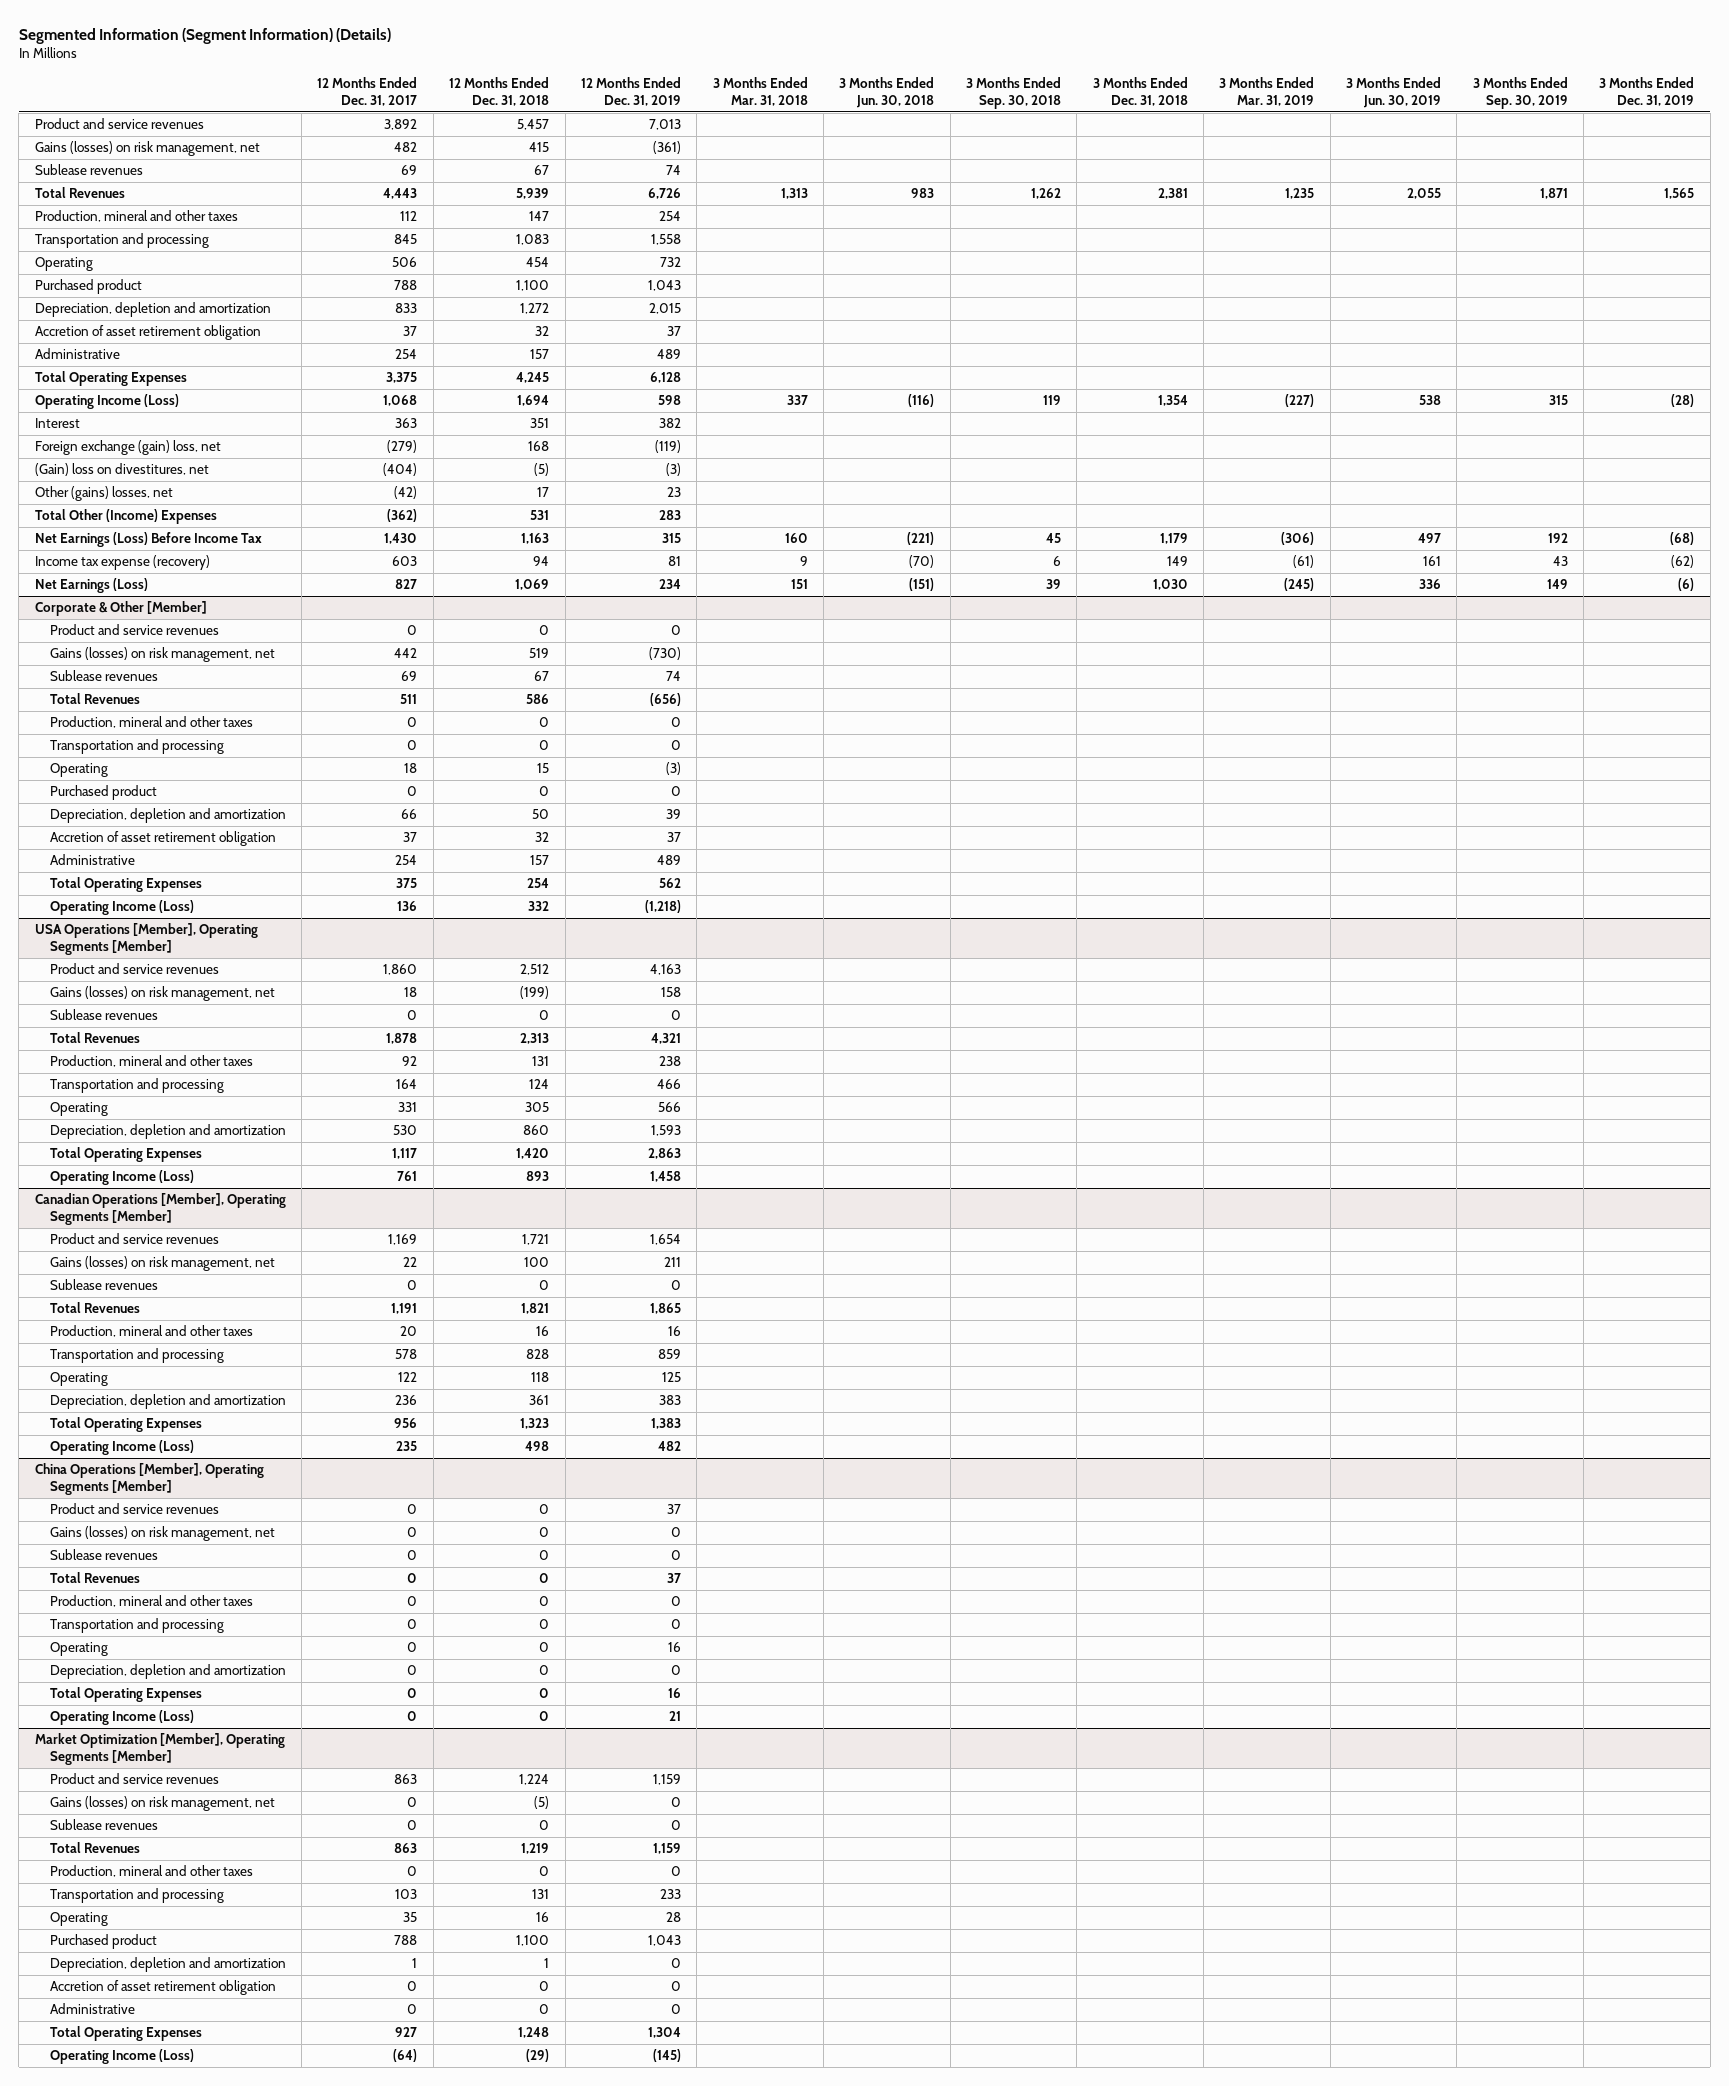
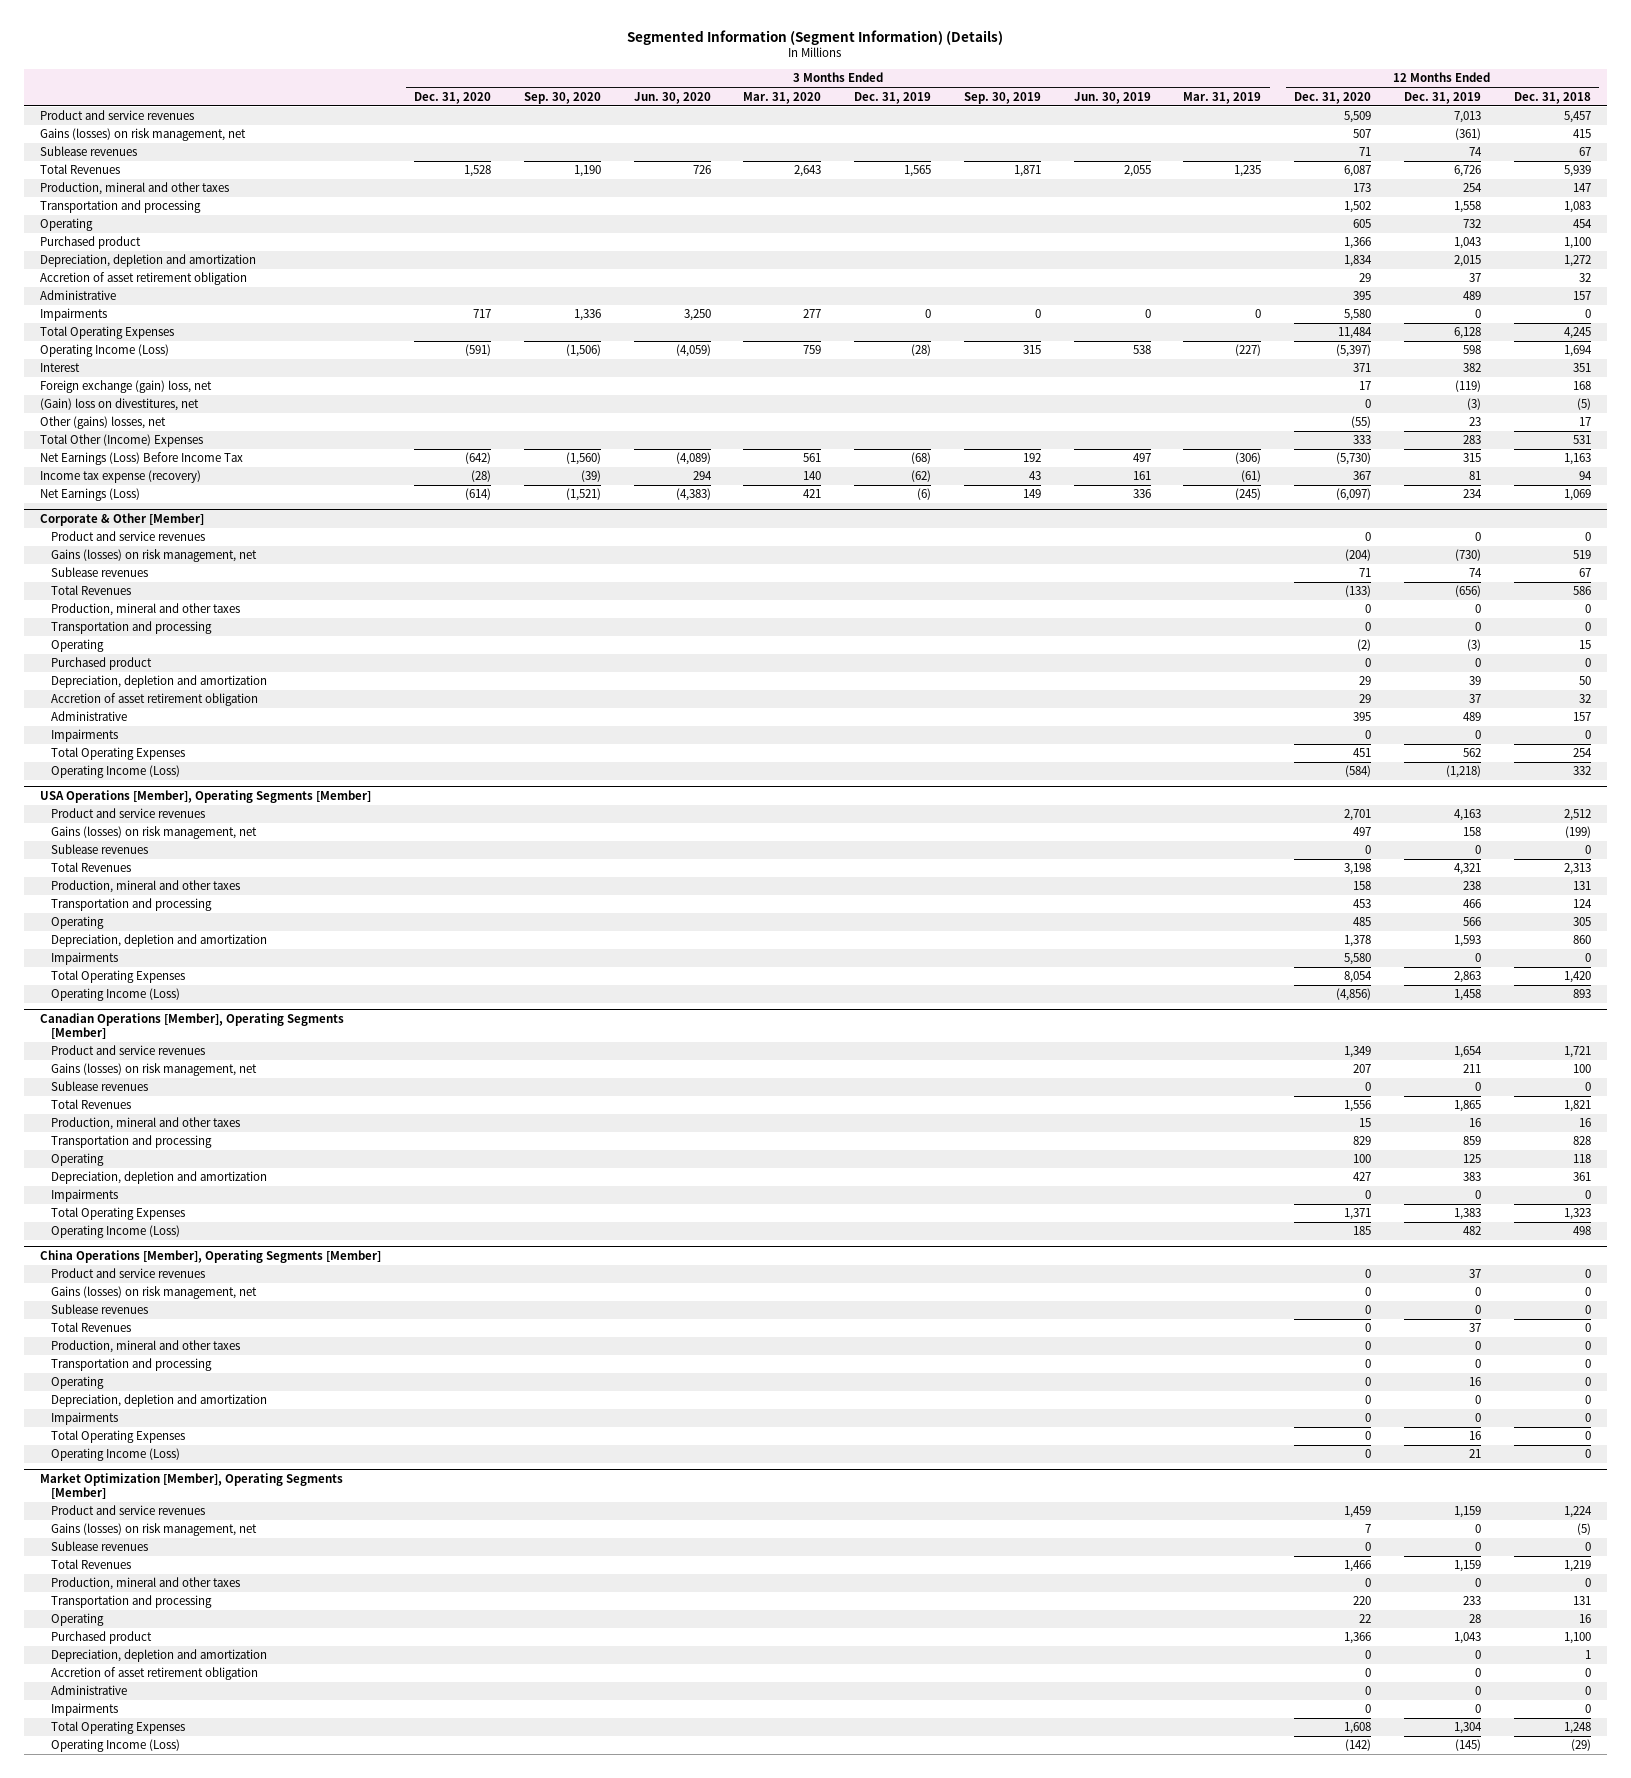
[317,77,418,107] 12 Months Ended Dec. 31, 2017 -> none
[712,77,808,107] 3 Months Ended Mar. 31, 2018 -> none
[839,77,935,109] 3 Months Ended Jun. 30, 2018 -> none
[965,77,1061,110] 3 Months Ended Sep. 30, 2018 -> none
[1092,77,1188,107] 3 Months Ended Dec. 31, 2018 -> none
none -> [414,91,492,104] Dec. 31, 2020
none -> [523,91,601,104] Sep. 30, 2020
none -> [633,91,711,104] Jun. 30, 2020
none -> [743,91,822,104] Mar. 31, 2020
none -> [1294,91,1372,104] Dec. 31, 2020
none -> [40,308,108,322] Impairments
none -> [51,729,119,743] Impairments
none -> [51,952,119,966] Impairments
none -> [51,1189,119,1203] Impairments
none -> [51,1412,119,1426] Impairments
none -> [51,1703,119,1717] Impairments

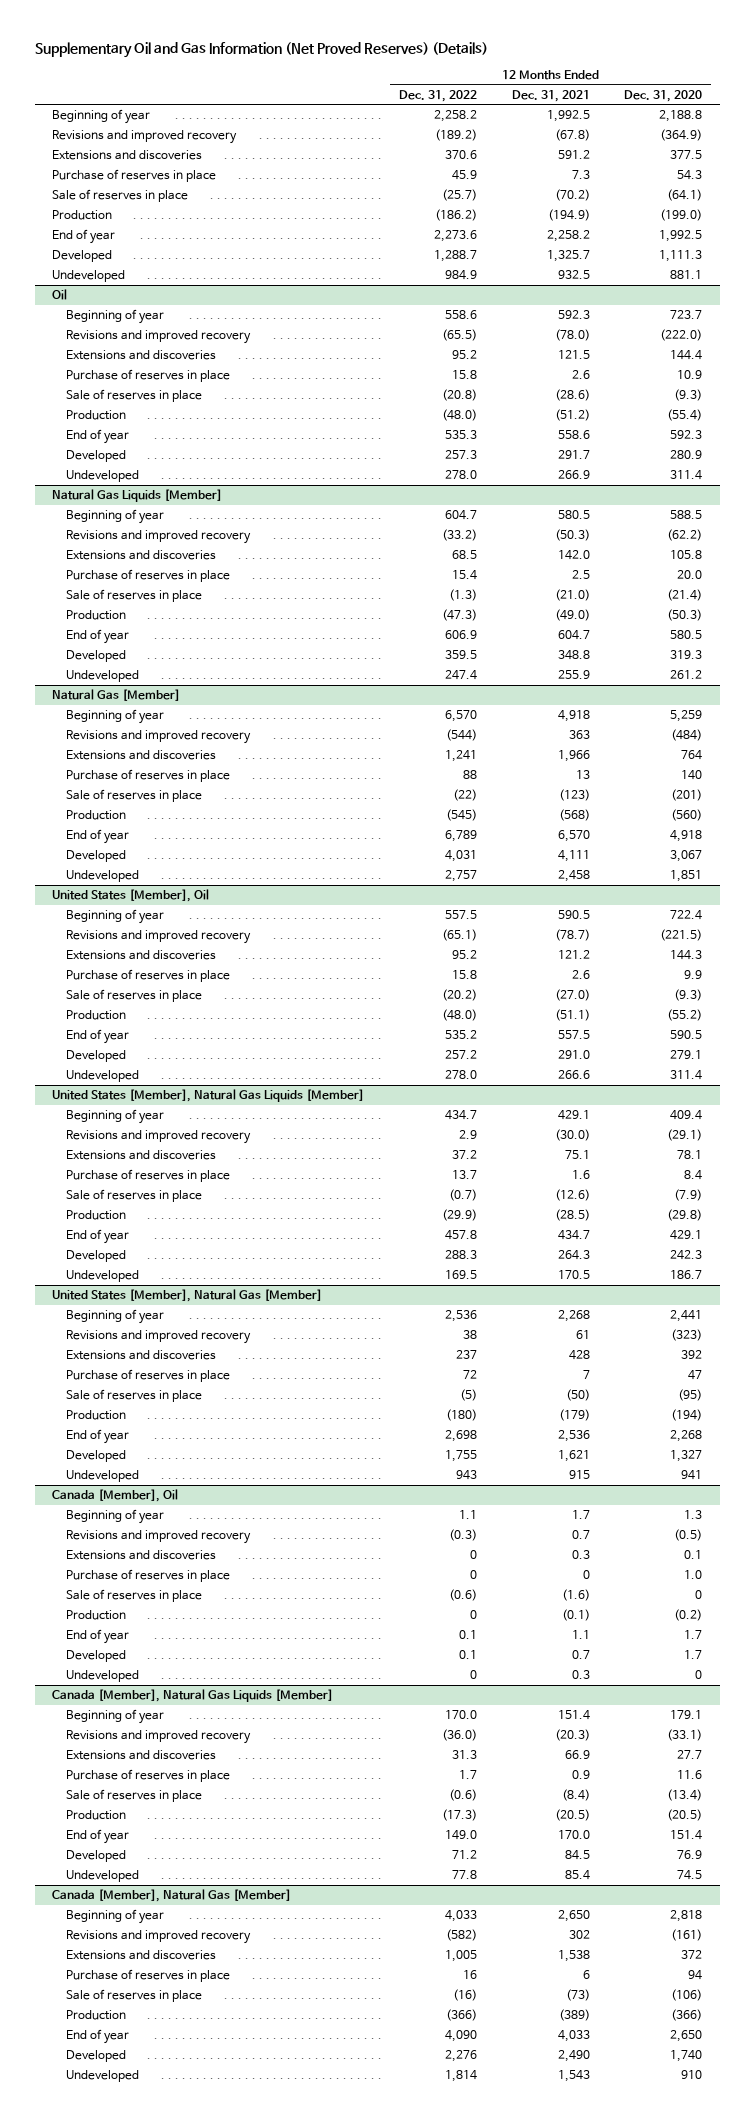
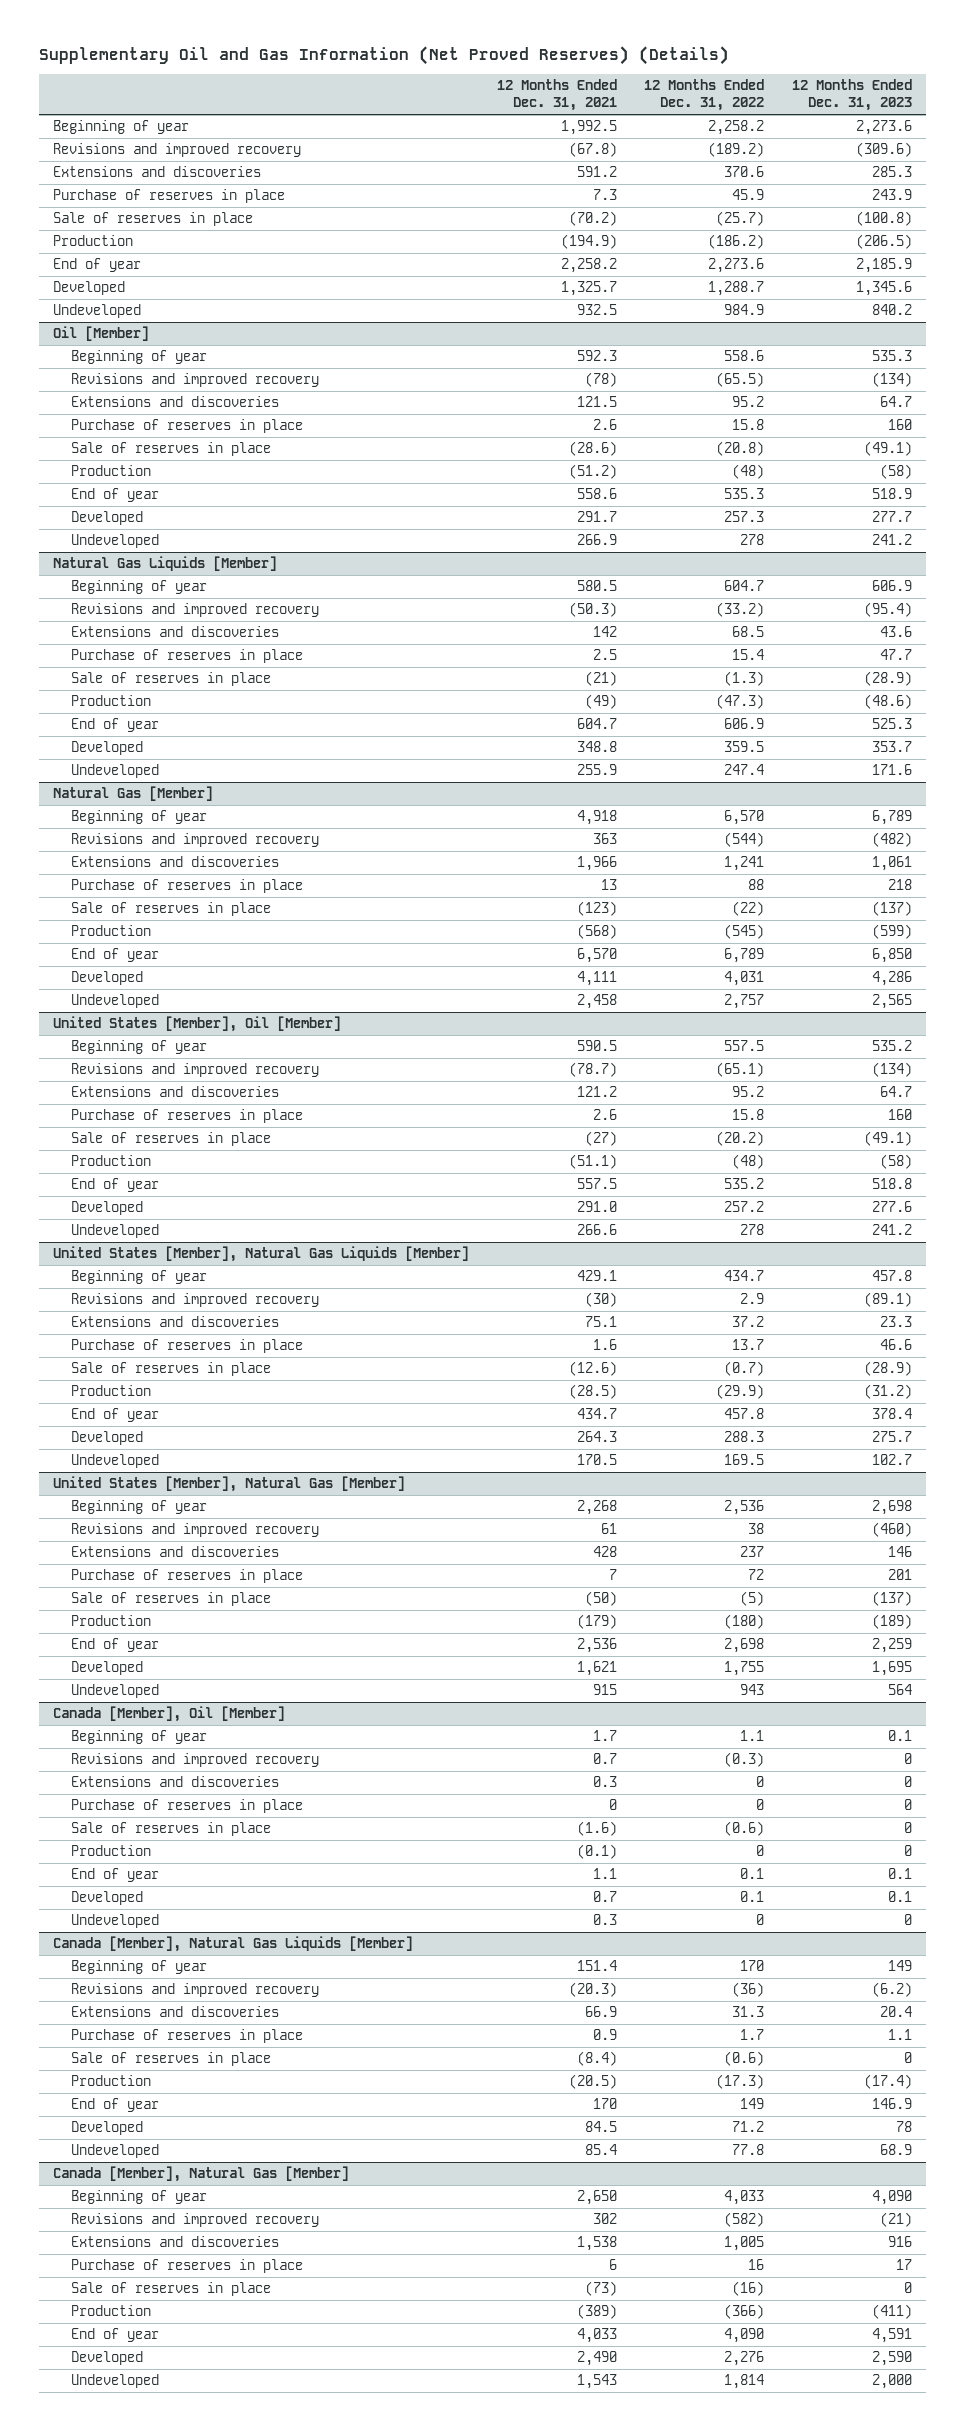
[624,89,703,102] Dec. 31, 2020 -> none
none -> [792,79,913,112] 12 Months Ended Dec. 31, 2023
[52,289,68,301] Oil -> [52,326,149,342] Oil [Member]
[554,329,590,342] (78.0) -> [584,372,617,388] (78)
[441,409,477,422] (48.0) -> [732,464,765,480] (48)
[444,470,477,480] 278.0 -> [740,534,765,546] 278
[557,550,590,561] 142.0 -> [592,626,617,638] 142
[554,589,590,602] (21.0) -> [584,671,617,687] (21)
[554,609,590,622] (49.0) -> [584,694,617,710] (49)
[52,889,210,903] United States [Member], Oil -> [52,1016,341,1033] United States [Member], Oil [Member]
[554,989,590,1002] (27.0) -> [584,1131,617,1147] (27)
[441,1009,477,1022] (48.0) -> [732,1154,765,1170] (48)
[444,1070,477,1080] 278.0 -> [740,1224,765,1236] 278
[554,1129,590,1142] (30.0) -> [584,1292,617,1308] (30)
[52,1489,179,1503] Canada [Member], Oil -> [52,1706,285,1723] Canada [Member], Oil [Member]
[444,1710,477,1720] 170.0 -> [740,1960,765,1972] 170
[441,1729,477,1742] (36.0) -> [732,1982,765,1998] (36)
[444,1830,477,1841] 149.0 -> [740,2098,765,2110] 149
[557,1830,590,1840] 170.0 -> [592,2098,617,2110] 170

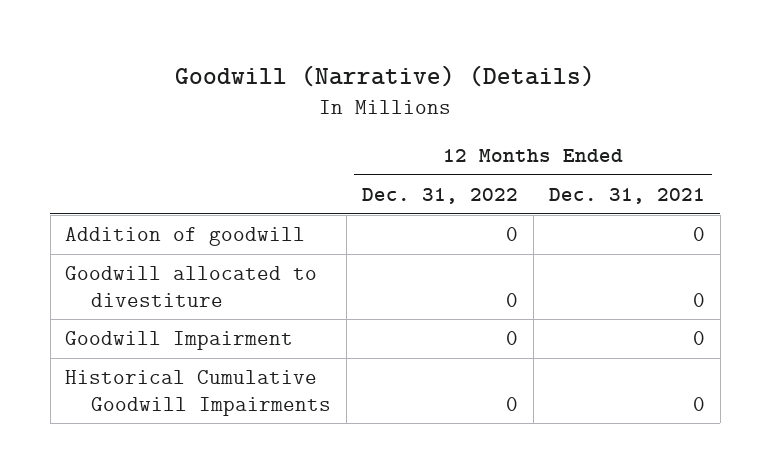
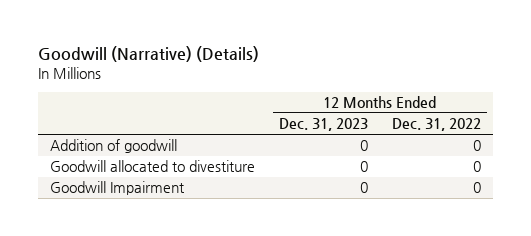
[548,187,705,204] Dec. 31, 2021 -> none
none -> [278,118,368,132] Dec. 31, 2023
[65,370,332,416] Historical Cumulative Goodwill Impairments -> none

